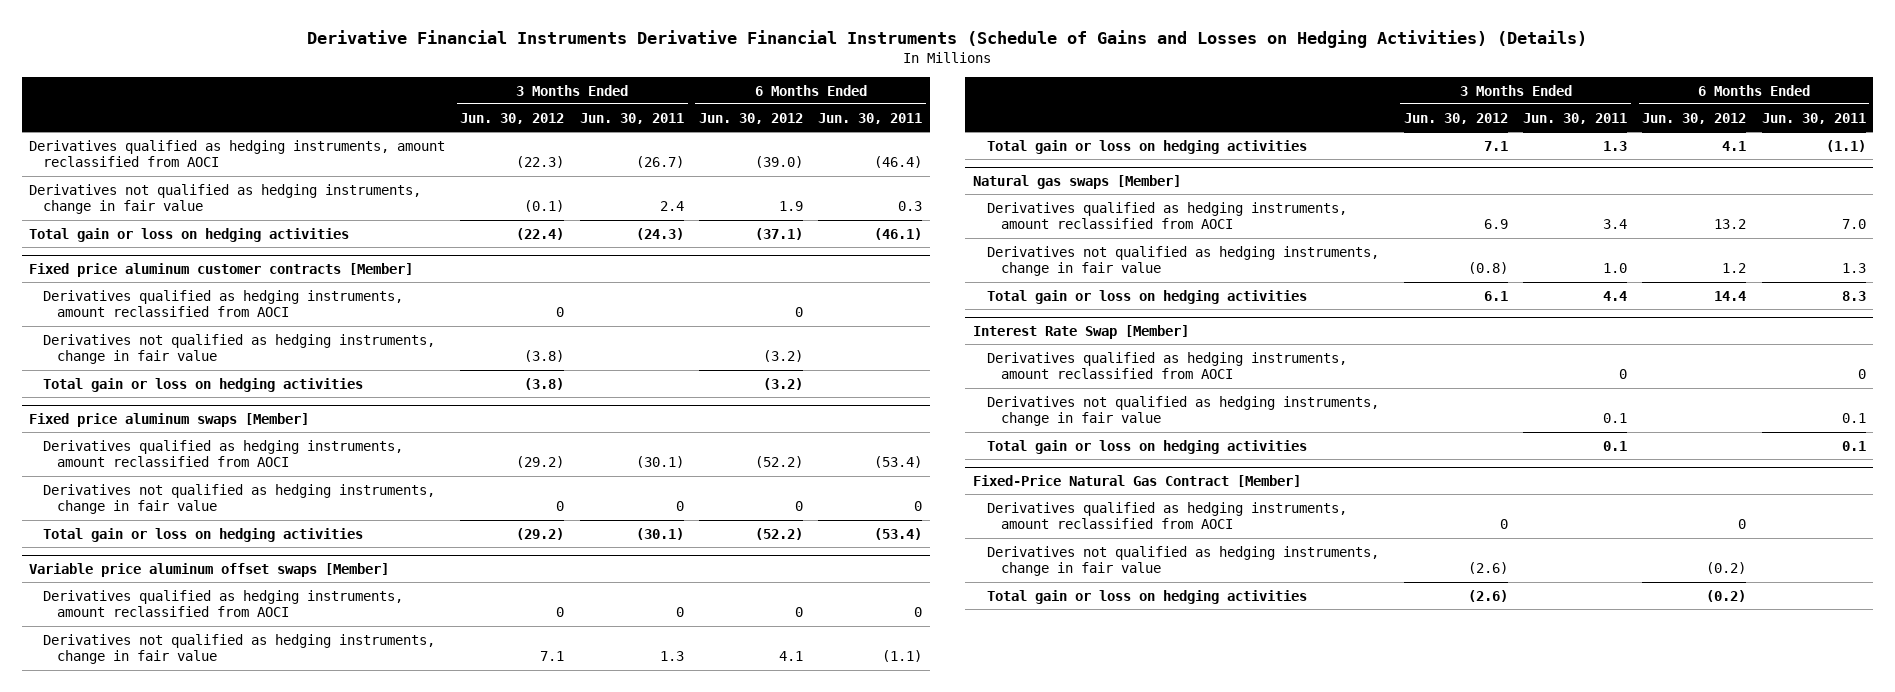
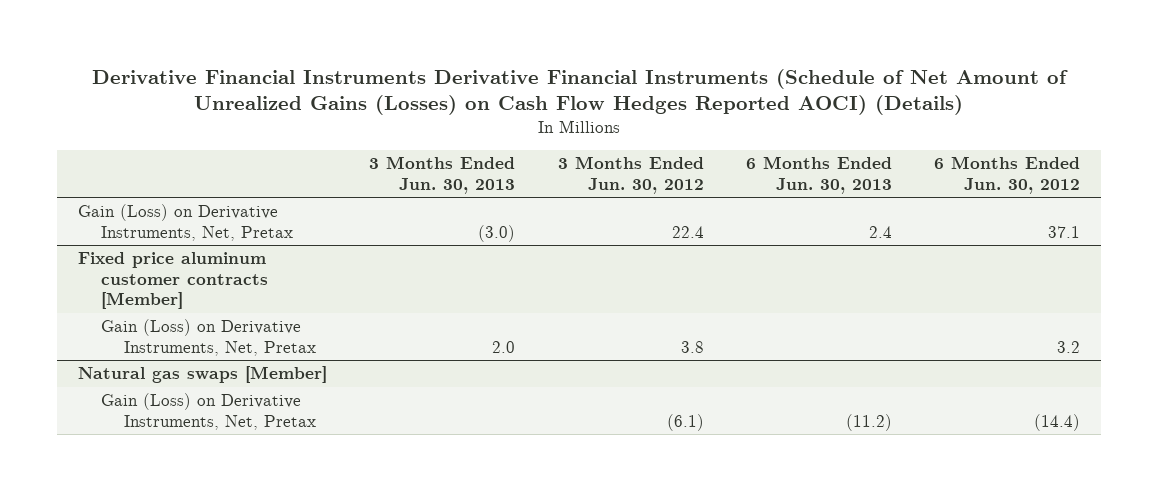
[307,29,1588,48] Derivative Financial Instruments Derivative Financial Instruments (Schedule of Gains and Losses on Hedging Activities) (Details) -> [92,68,1069,115] Derivative Financial Instruments Derivative Financial Instruments (Schedule of Net Amount of Unrealized Gains (Losses) on Cash Flow Hedges Reported AOCI) (Details)
[579,112,684,124] Jun. 30, 2011 -> none
[818,112,923,124] Jun. 30, 2011 -> none
none -> [369,155,516,194] 3 Months Ended Jun. 30, 2013
none -> [745,155,892,194] 6 Months Ended Jun. 30, 2013
[29,139,446,168] Derivatives qualified as hedging instruments, amount reclassified from AOCI -> none
[29,183,422,215] Derivatives not qualified as hedging instruments, change in fair value -> none
[29,227,350,242] Total gain or loss on hedging activities -> [78,204,294,241] Gain (Loss) on Derivative Instruments, Net, Pretax
[516,227,565,240] (22.4) -> [671,225,704,238] 22.4
[754,227,803,240] (37.1) -> [1047,225,1080,238] 37.1
[43,289,404,318] Derivatives qualified as hedging instruments, amount reclassified from AOCI -> none
[43,333,436,365] Derivatives not qualified as hedging instruments, change in fair value -> none
[29,413,310,428] Fixed price aluminum swaps [Member] -> none
[43,439,404,468] Derivatives qualified as hedging instruments, amount reclassified from AOCI -> none
[43,483,436,515] Derivatives not qualified as hedging instruments, change in fair value -> none
[43,527,364,542] Total gain or loss on hedging activities -> none
[29,563,390,578] Variable price aluminum offset swaps [Member] -> none
[43,589,404,618] Derivatives qualified as hedging instruments, amount reclassified from AOCI -> none
[43,633,436,665] Derivatives not qualified as hedging instruments, change in fair value -> none
[986,139,1307,154] Total gain or loss on hedging activities -> none
[43,377,364,392] Total gain or loss on hedging activities -> [101,319,317,356] Gain (Loss) on Derivative Instruments, Net, Pretax
[524,377,565,390] (3.8) -> [680,340,704,353] 3.8
[762,377,803,390] (3.2) -> [1056,340,1080,353] 3.2
[986,201,1347,230] Derivatives qualified as hedging instruments, amount reclassified from AOCI -> none
[986,245,1379,277] Derivatives not qualified as hedging instruments, change in fair value -> none
[972,325,1189,340] Interest Rate Swap [Member] -> none
[986,351,1347,380] Derivatives qualified as hedging instruments, amount reclassified from AOCI -> none
[986,395,1379,427] Derivatives not qualified as hedging instruments, change in fair value -> none
[986,439,1307,454] Total gain or loss on hedging activities -> none
[972,475,1301,488] Fixed-Price Natural Gas Contract [Member] -> none
[986,501,1347,530] Derivatives qualified as hedging instruments, amount reclassified from AOCI -> none
[986,545,1379,577] Derivatives not qualified as hedging instruments, change in fair value -> none
[986,589,1307,604] Total gain or loss on hedging activities -> none
[986,289,1307,304] Total gain or loss on hedging activities -> [101,393,317,430] Gain (Loss) on Derivative Instruments, Net, Pretax
[1483,290,1508,301] 6.1 -> [666,413,704,431] (6.1)
[1714,290,1747,301] 14.4 -> [1033,413,1080,431] (14.4)

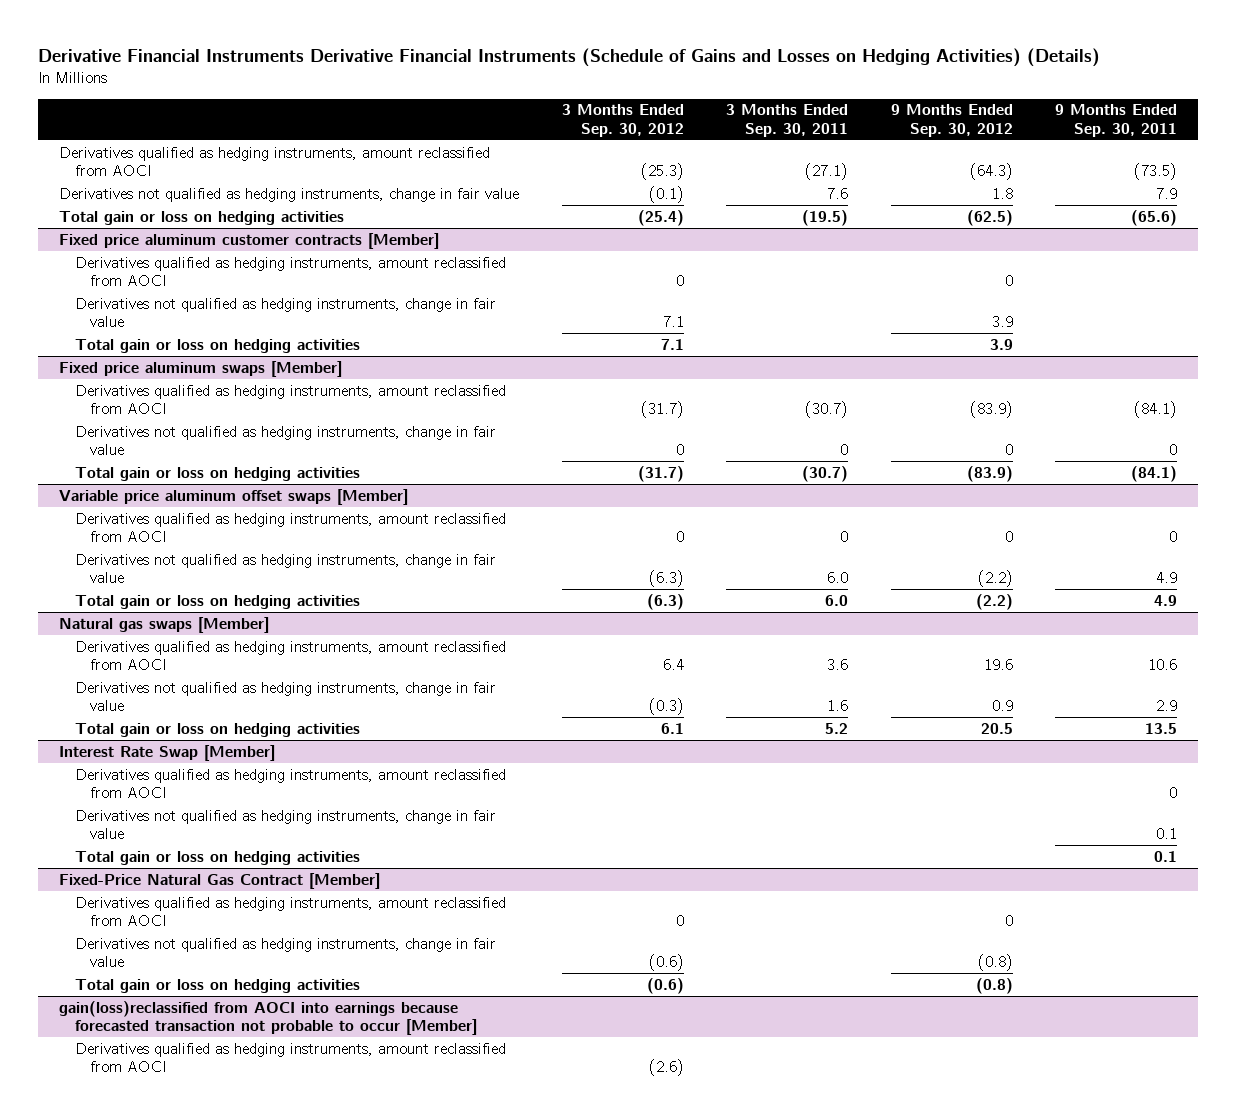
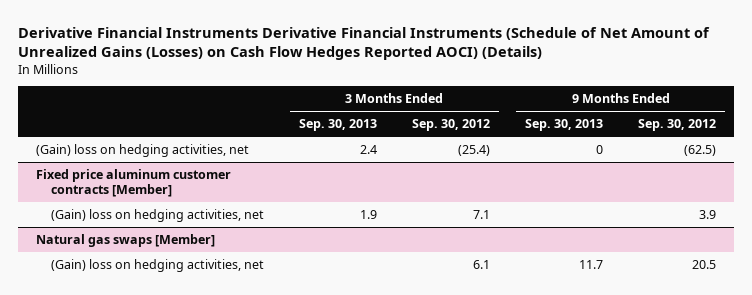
[37,48,1100,68] Derivative Financial Instruments Derivative Financial Instruments (Schedule of Gains and Losses on Hedging Activities) (Details) -> [18,26,711,60] Derivative Financial Instruments Derivative Financial Instruments (Schedule of Net Amount of Unrealized Gains (Losses) on Cash Flow Hedges Reported AOCI) (Details)
[726,104,849,137] 3 Months Ended Sep. 30, 2011 -> none
[1055,104,1178,137] 9 Months Ended Sep. 30, 2011 -> none
none -> [298,119,377,132] Sep. 30, 2013
none -> [524,119,603,132] Sep. 30, 2013
[59,146,491,177] Derivatives qualified as hedging instruments, amount reclassified from AOCI -> none
[59,187,520,202] Derivatives not qualified as hedging instruments, change in fair value -> none
[59,210,345,225] Total gain or loss on hedging activities -> [35,144,249,158] (Gain) loss on hedging activities, net
[74,256,506,287] Derivatives qualified as hedging instruments, amount reclassified from AOCI -> none
[74,297,496,328] Derivatives not qualified as hedging instruments, change in fair value -> none
[59,360,343,377] Fixed price aluminum swaps [Member] -> none
[74,384,506,415] Derivatives qualified as hedging instruments, amount reclassified from AOCI -> none
[74,425,496,456] Derivatives not qualified as hedging instruments, change in fair value -> none
[74,466,360,481] Total gain or loss on hedging activities -> none
[59,488,409,505] Variable price aluminum offset swaps [Member] -> none
[74,512,506,543] Derivatives qualified as hedging instruments, amount reclassified from AOCI -> none
[74,553,496,584] Derivatives not qualified as hedging instruments, change in fair value -> none
[74,594,360,609] Total gain or loss on hedging activities -> none
[74,338,360,353] Total gain or loss on hedging activities -> [50,209,264,223] (Gain) loss on hedging activities, net
[74,640,506,671] Derivatives qualified as hedging instruments, amount reclassified from AOCI -> none
[74,681,496,712] Derivatives not qualified as hedging instruments, change in fair value -> none
[59,744,276,761] Interest Rate Swap [Member] -> none
[74,768,506,799] Derivatives qualified as hedging instruments, amount reclassified from AOCI -> none
[74,809,496,840] Derivatives not qualified as hedging instruments, change in fair value -> none
[74,850,360,865] Total gain or loss on hedging activities -> none
[59,872,381,889] Fixed-Price Natural Gas Contract [Member] -> none
[74,896,506,927] Derivatives qualified as hedging instruments, amount reclassified from AOCI -> none
[74,937,496,968] Derivatives not qualified as hedging instruments, change in fair value -> none
[74,978,360,993] Total gain or loss on hedging activities -> none
[59,1000,477,1036] gain(loss)reclassified from AOCI into earnings because forecasted transaction not probable to occur [Member] -> none
[74,1042,506,1073] Derivatives qualified as hedging instruments, amount reclassified from AOCI -> none
[74,722,360,737] Total gain or loss on hedging activities -> [50,259,264,273] (Gain) loss on hedging activities, net

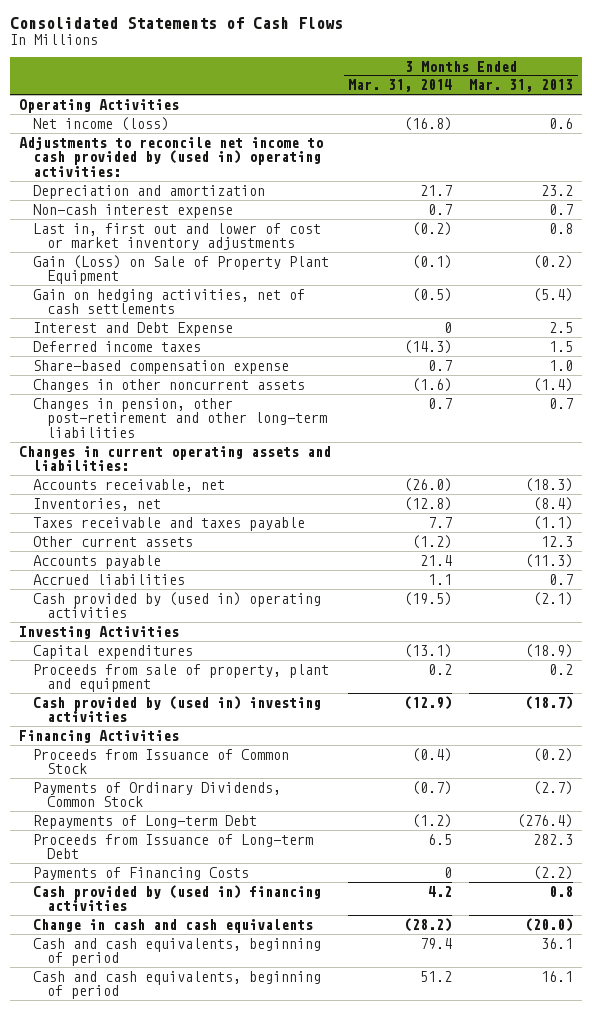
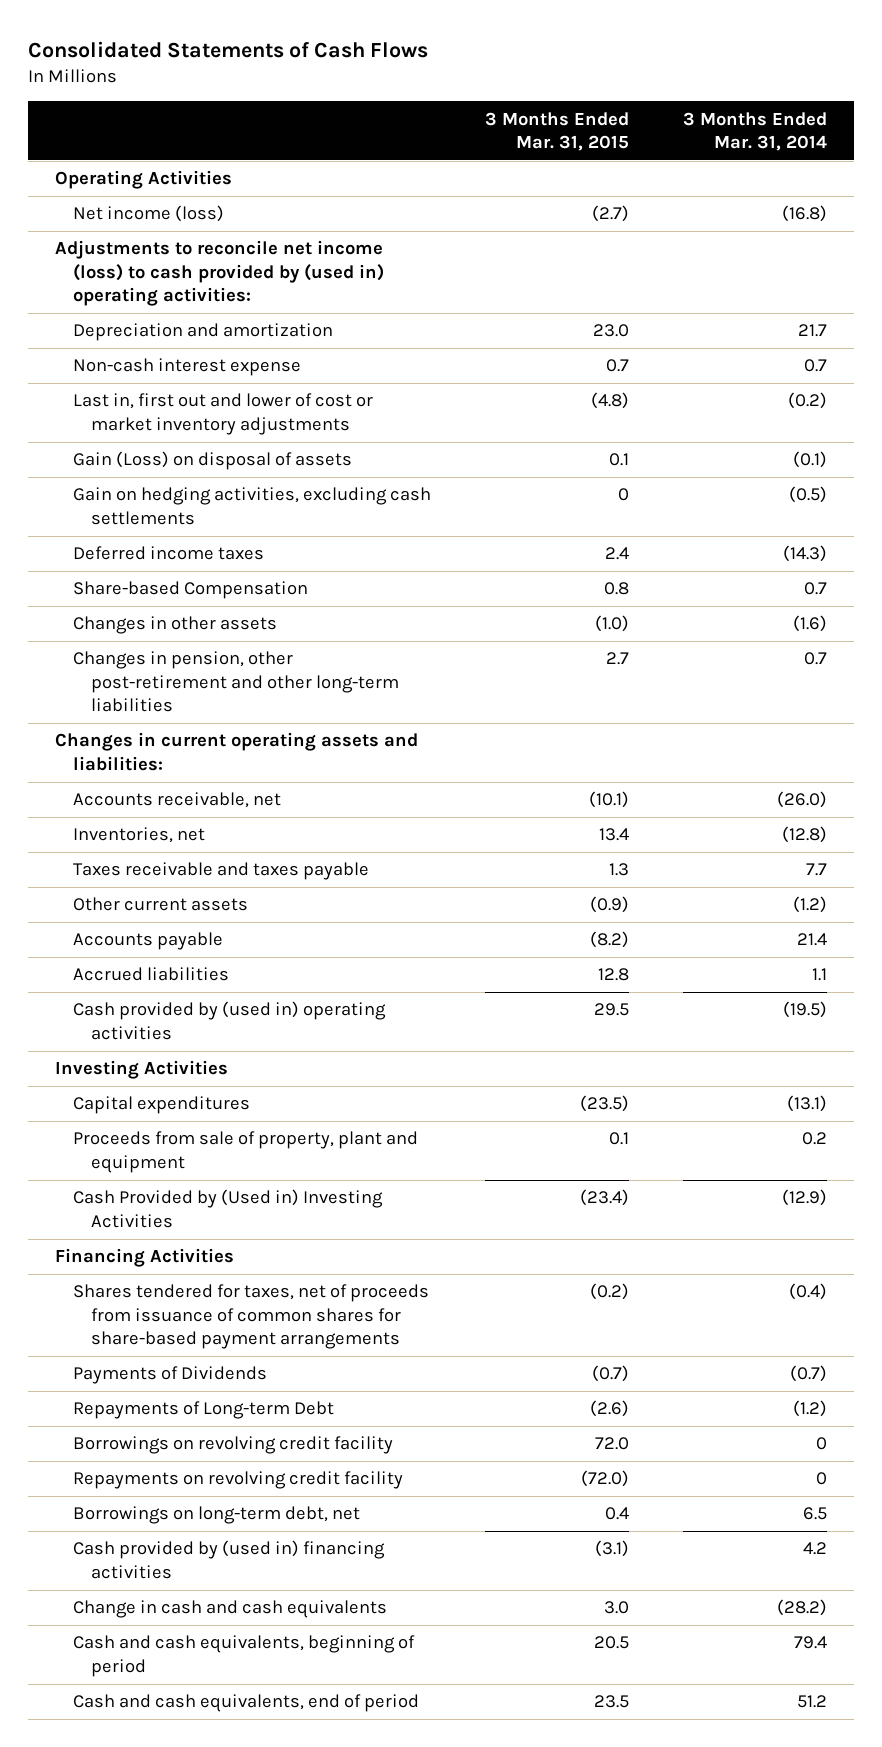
[469,79,574,93] Mar. 31, 2013 -> none
none -> [484,111,629,152] 3 Months Ended Mar. 31, 2015
[18,136,323,178] Adjustments to reconcile net income to cash provided by (used in) operating activities: -> [54,240,384,307] Adjustments to reconcile net income (loss) to cash provided by (used in) operating activities:
[33,321,234,336] Interest and Debt Expense -> none
[33,254,330,285] Gain (Loss) on Sale of Property Plant Equipment -> [72,451,352,471] Gain (Loss) on disposal of assets
[33,288,306,315] Gain on hedging activities, net of cash settlements -> [72,487,431,525] Gain on hedging activities, excluding cash settlements
[33,359,290,374] Share-based compensation expense -> [72,581,308,600] Share-based Compensation
[33,378,306,392] Changes in other noncurrent assets -> [72,616,277,635] Changes in other assets
[33,695,322,723] Cash provided by (used in) investing activities -> [72,1189,383,1228] Cash Provided by (Used in) Investing Activities
[33,748,290,775] Proceeds from Issuance of Common Stock -> [72,1284,429,1350] Shares tendered for taxes, net of proceeds from issuance of common shares for share-based payment arrangements
[33,781,282,808] Payments of Ordinary Dividends, Common Stock -> [72,1366,267,1385] Payments of Dividends
[33,866,250,880] Payments of Financing Costs -> none
none -> [72,1436,393,1455] Borrowings on revolving credit facility
none -> [72,1471,403,1490] Repayments on revolving credit facility
[33,833,314,860] Proceeds from Issuance of Long-term Debt -> [72,1506,360,1525] Borrowings on long-term debt, net
[33,970,322,1000] Cash and cash equivalents, beginning of period -> [72,1694,419,1713] Cash and cash equivalents, end of period

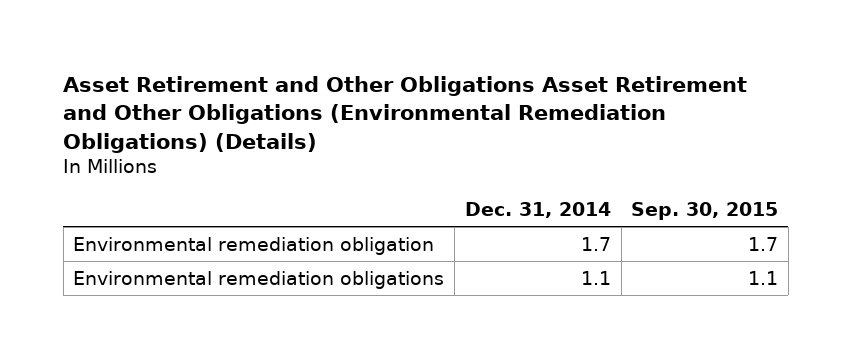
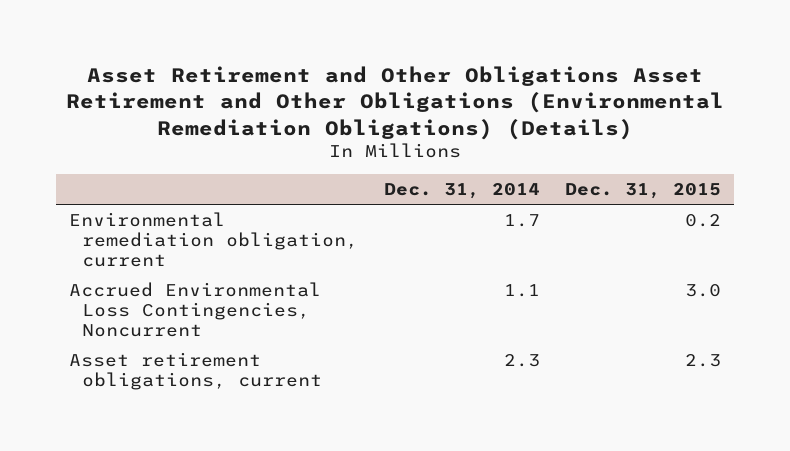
[631,201,779,220] Sep. 30, 2015 -> none
none -> [564,183,721,200] Dec. 31, 2015
[73,236,435,255] Environmental remediation obligation -> [68,211,359,267] Environmental remediation obligation, current
[73,270,445,289] Environmental remediation obligations -> [68,281,321,337] Accrued Environmental Loss Contingencies, Noncurrent
none -> [68,351,323,390] Asset retirement obligations, current

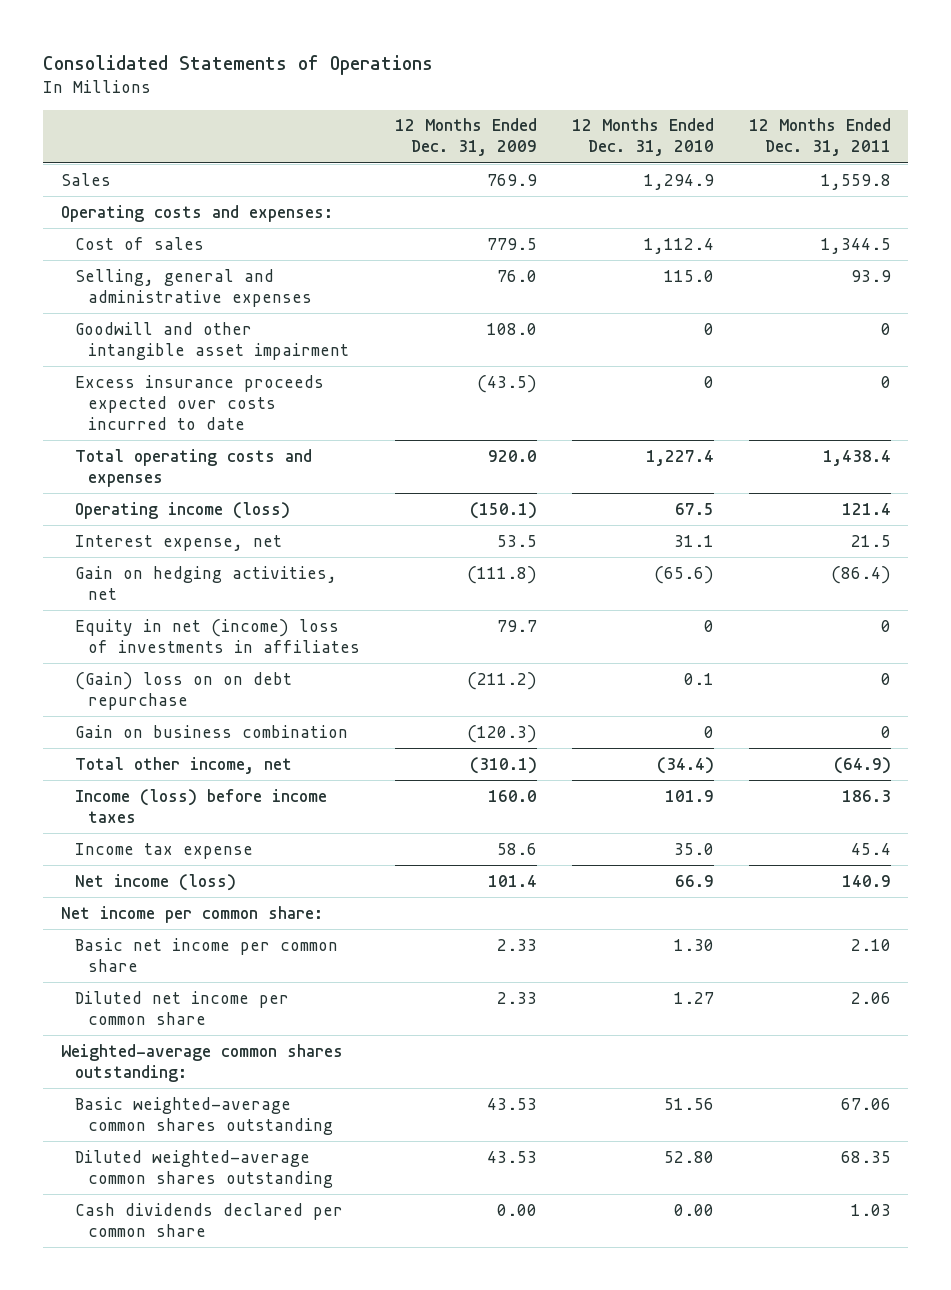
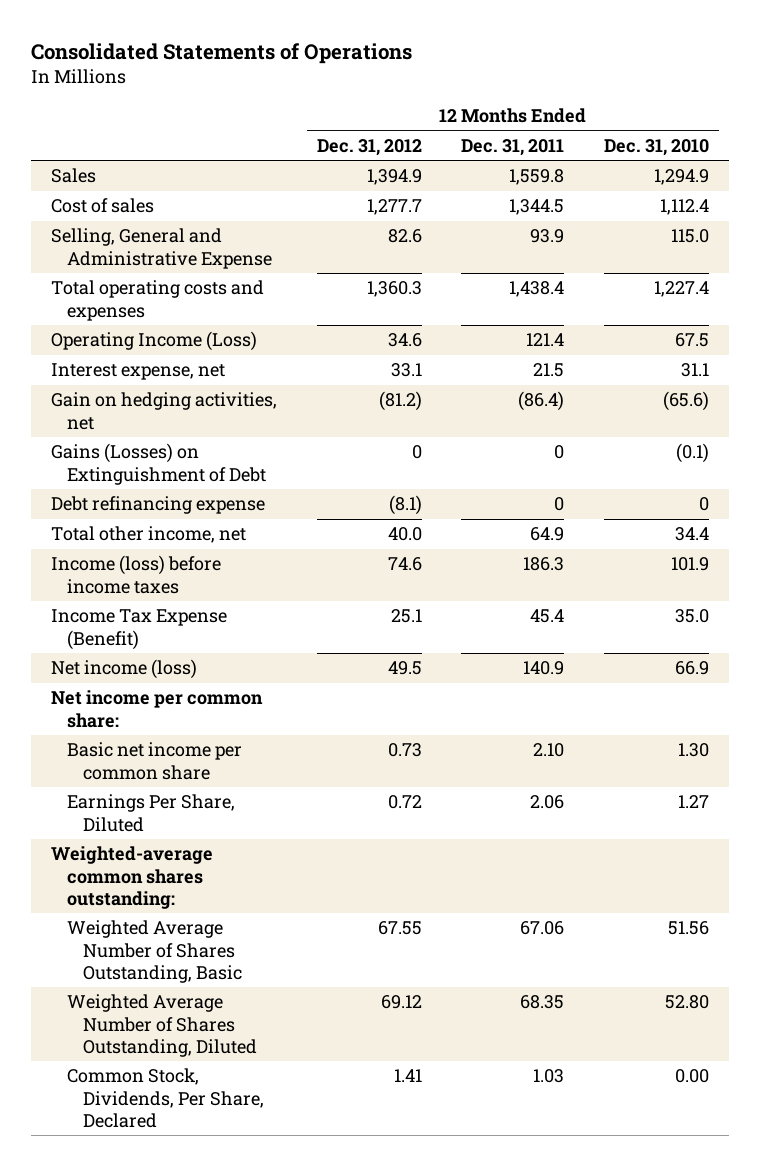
[395,118,538,157] 12 Months Ended Dec. 31, 2009 -> none
none -> [316,138,422,156] Dec. 31, 2012
[60,204,333,222] Operating costs and expenses: -> none
[74,321,350,360] Goodwill and other intangible asset impairment -> none
[74,374,324,430] Excess insurance proceeds expected over costs incurred to date -> none
[74,268,313,307] Selling, general and administrative expenses -> [50,228,273,269] Selling, General and Administrative Expense
[74,501,290,519] Operating income (loss) -> [50,331,257,352] Operating Income (Loss)
[74,618,361,653] Equity in net (income) loss of investments in affiliates -> none
[74,724,348,738] Gain on business combination -> none
[74,671,292,710] (Gain) loss on on debt repurchase -> [50,443,267,485] Gains (Losses) on Extinguishment of Debt
[683,672,714,685] 0.1 -> [676,443,710,464] (0.1)
none -> [50,496,265,515] Debt refinancing expense
[656,756,714,774] (34.4) -> [675,527,710,542] 34.4
[833,756,891,774] (64.9) -> [530,527,565,542] 64.9
[74,842,253,859] Income tax expense -> [50,609,227,650] Income Tax Expense (Benefit)
[74,990,289,1025] Diluted net income per common share -> [67,794,236,832] Earnings Per Share, Diluted
[74,1096,334,1135] Basic weighted-average common shares outstanding -> [67,920,243,983] Weighted Average Number of Shares Outstanding, Basic
[74,1149,334,1188] Diluted weighted-average common shares outstanding -> [67,994,258,1057] Weighted Average Number of Shares Outstanding, Diluted
[74,1202,343,1237] Cash dividends declared per common share -> [67,1068,265,1128] Common Stock, Dividends, Per Share, Declared

